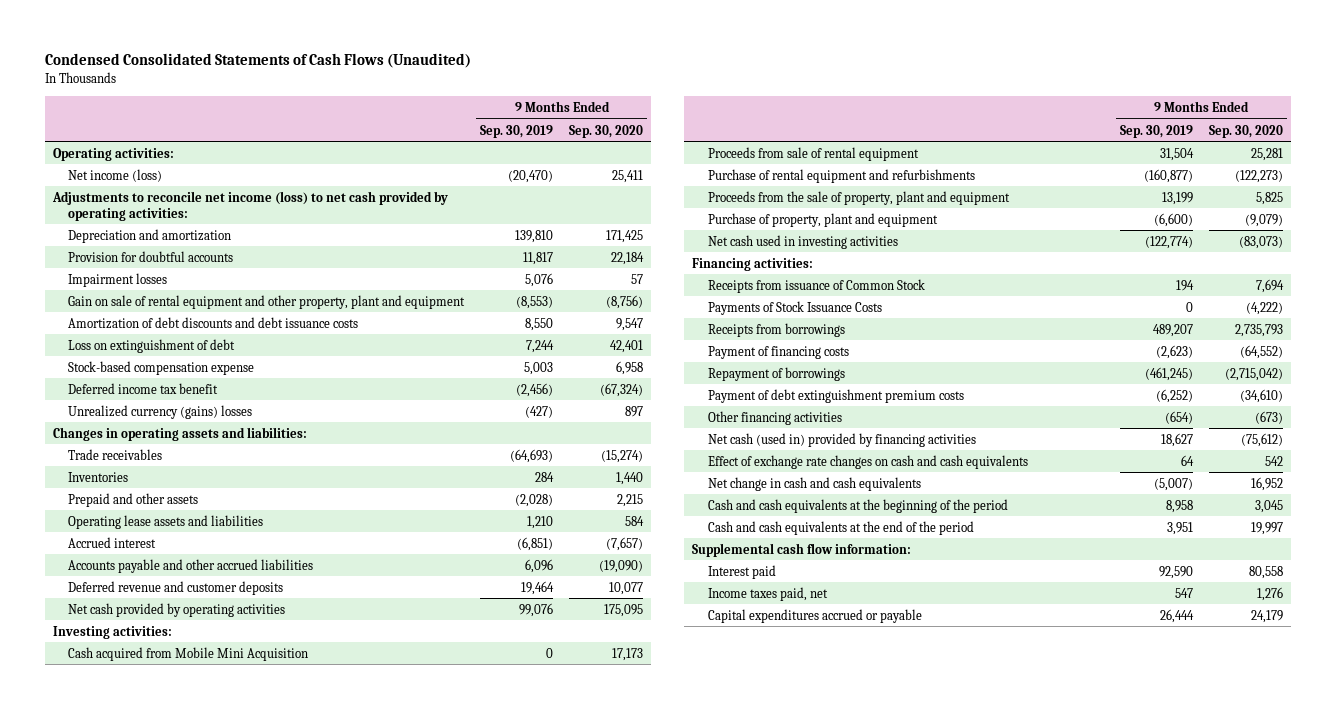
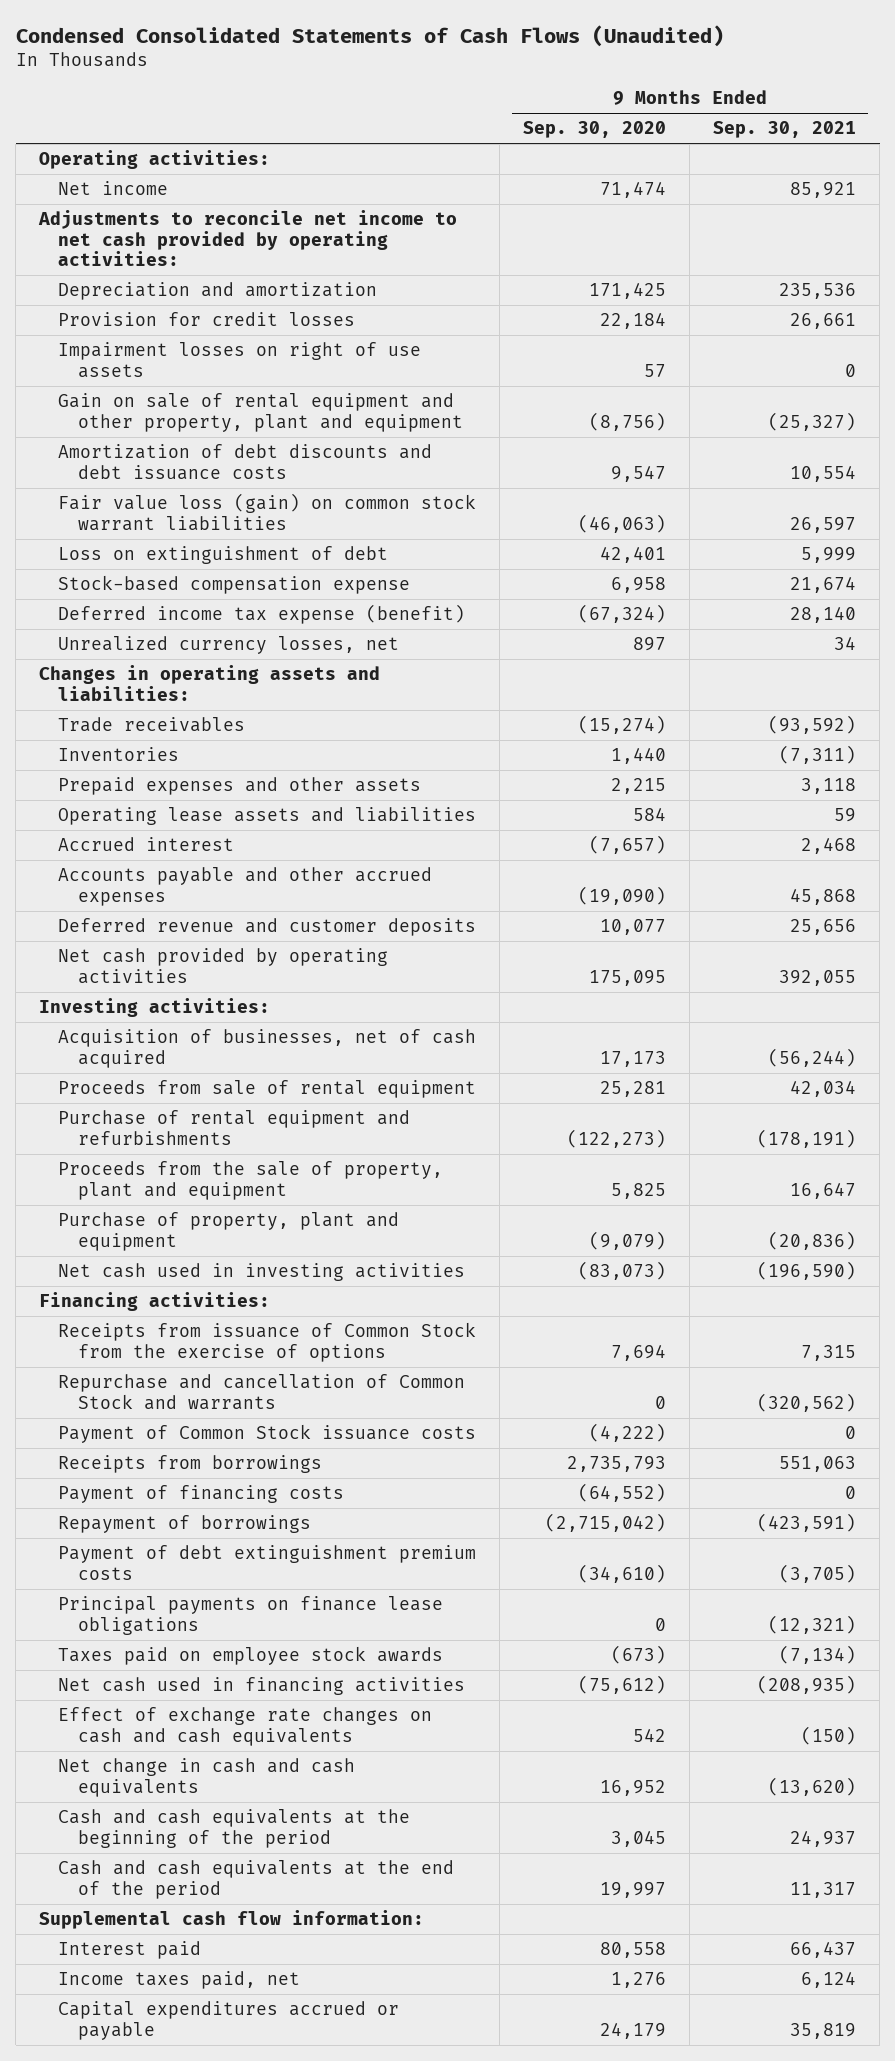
[480,124,554,138] Sep. 30, 2019 -> none
none -> [713,121,857,139] Sep. 30, 2021
[68,168,163,182] Net income (loss) -> [58,181,169,196] Net income
[612,169,644,183] 25,411 -> [600,181,667,199] 71,474
[52,190,449,221] Adjustments to reconcile net income (loss) to net cash provided by operating activities: -> [38,210,458,267] Adjustments to reconcile net income to net cash provided by operating activities:
[68,272,168,287] Impairment losses -> none
[68,250,234,262] Provision for doubtful accounts -> [58,312,356,327] Provision for credit losses
none -> [58,342,422,378] Impairment losses on right of use assets
none -> [58,493,477,531] Fair value loss (gain) on common stock warrant liabilities
[68,382,219,394] Deferred income tax benefit -> [58,604,466,625] Deferred income tax expense (benefit)
[68,404,253,419] Unrealized currency (gains) losses -> [58,636,400,655] Unrealized currency losses, net
[68,492,199,507] Prepaid and other assets -> [58,777,422,796] Prepaid expenses and other assets
[68,558,314,573] Accounts payable and other accrued liabilities -> [58,867,433,906] Accounts payable and other accrued expenses
[68,646,309,661] Cash acquired from Mobile Mini Acquisition -> [58,1029,477,1068] Acquisition of businesses, net of cash acquired
[707,278,925,293] Receipts from issuance of Common Stock -> [58,1322,477,1362] Receipts from issuance of Common Stock from the exercise of options
none -> [58,1374,466,1410] Repurchase and cancellation of Common Stock and warrants
[707,300,882,315] Payments of Stock Issuance Costs -> [58,1424,477,1444] Payment of Common Stock issuance costs
none -> [58,1596,444,1635] Principal payments on finance lease obligations
[707,410,842,425] Other financing activities -> [58,1646,444,1666] Taxes paid on employee stock awards
[707,432,976,447] Net cash (used in) provided by financing activities -> [58,1677,466,1696] Net cash used in financing activities

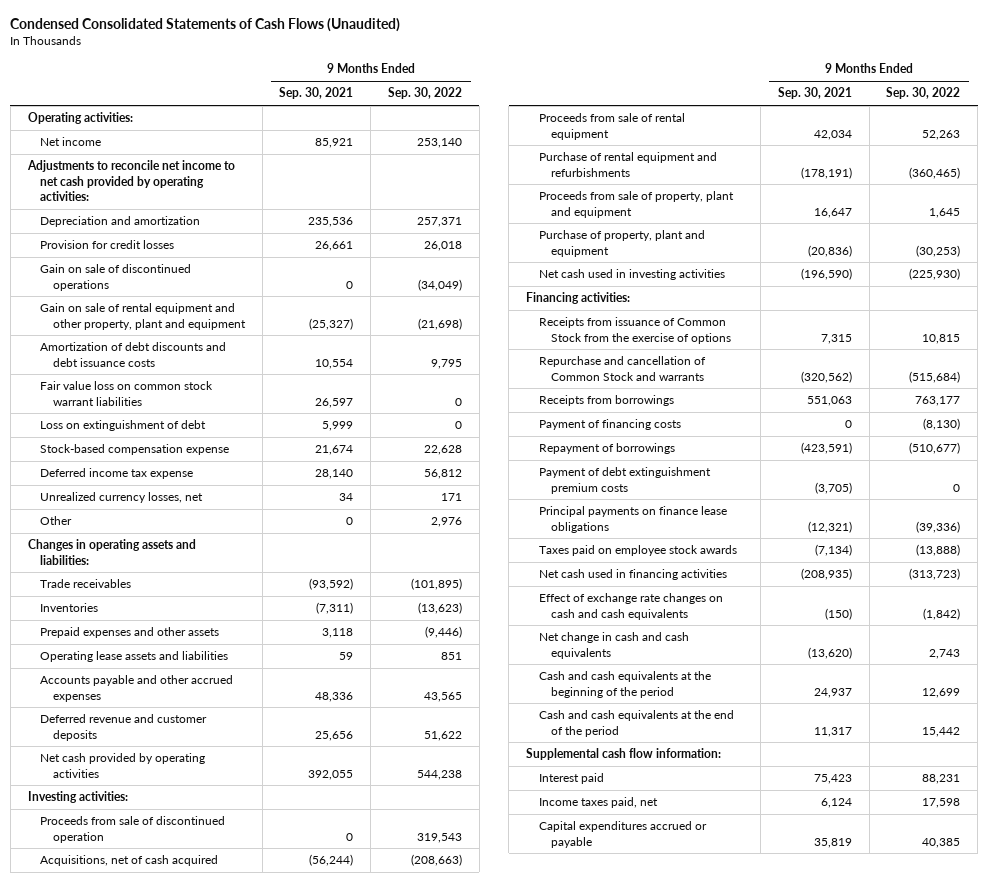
[523,121,667,139] Sep. 30, 2020 -> none
none -> [387,87,462,100] Sep. 30, 2022
[58,342,422,378] Impairment losses on right of use assets -> none
none -> [40,264,192,291] Gain on sale of discontinued operations
[58,493,477,531] Fair value loss (gain) on common stock warrant liabilities -> [40,381,214,406] Fair value loss on common stock warrant liabilities
[58,604,466,625] Deferred income tax expense (benefit) -> [40,468,194,480] Deferred income tax expense
none -> [40,516,73,526] Other
[58,837,235,852] Accrued interest -> none
[790,887,857,905] 45,868 -> [315,691,354,702] 48,336
none -> [40,816,226,843] Proceeds from sale of discontinued operation
[58,1029,477,1068] Acquisition of businesses, net of cash acquired -> [40,855,219,867] Acquisitions, net of cash acquired
[58,1161,444,1200] Proceeds from the sale of property, plant and equipment -> [538,191,734,218] Proceeds from sale of property, plant and equipment
[58,1424,477,1444] Payment of Common Stock issuance costs -> none
[790,1941,857,1959] 66,437 -> [813,774,852,785] 75,423

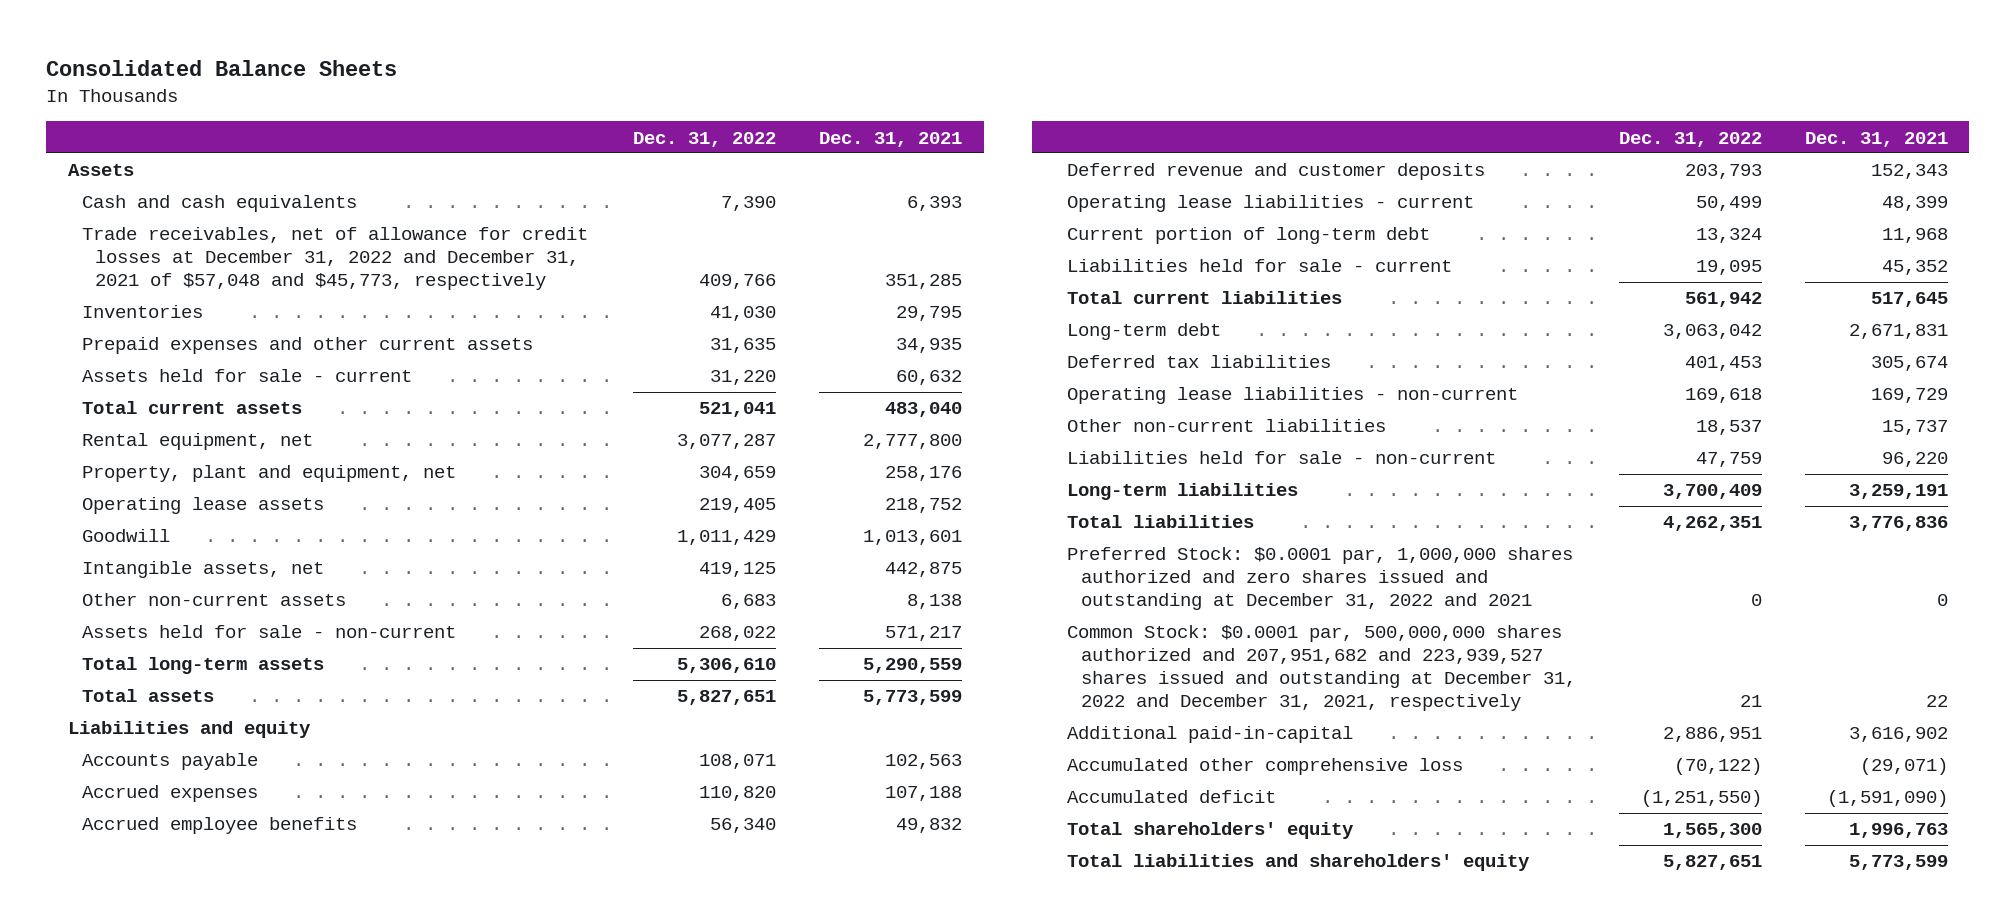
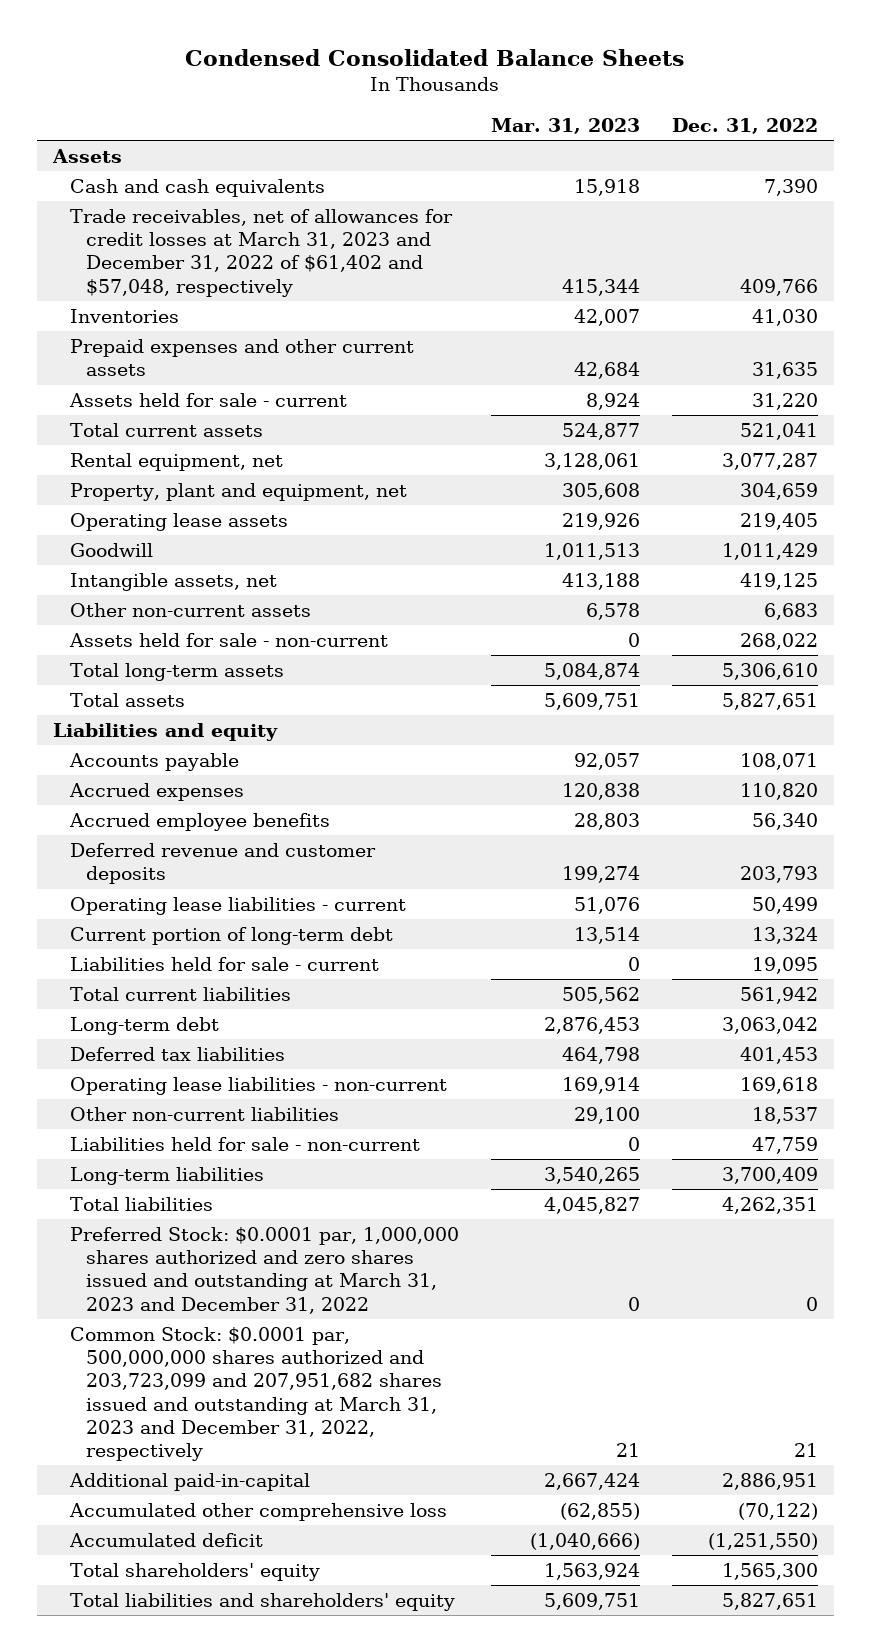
[46,60,398,77] Consolidated Balance Sheets -> [185,48,685,66] Condensed Consolidated Balance Sheets
[819,131,963,147] Dec. 31, 2021 -> none
none -> [490,117,640,134] Mar. 31, 2023
[81,227,588,291] Trade receivables, net of allowance for credit losses at December 31, 2022 and December 31, 2021 of $57,048 and $45,773, respectively -> [69,209,453,297] Trade receivables, net of allowances for credit losses at March 31, 2023 and December 31, 2022 of $61,402 and $57,048, respectively
[1067,547,1574,611] Preferred Stock: $0.0001 par, 1,000,000 shares authorized and zero shares issued and outstanding at December 31, 2022 and 2021 -> [69,1227,459,1314] Preferred Stock: $0.0001 par, 1,000,000 shares authorized and zero shares issued and outstanding at March 31, 2023 and December 31, 2022
[1067,625,1576,712] Common Stock: $0.0001 par, 500,000,000 shares authorized and 207,951,682 and 223,939,527 shares issued and outstanding at December 31, 2022 and December 31, 2021, respectively -> [69,1327,443,1462] Common Stock: $0.0001 par, 500,000,000 shares authorized and 203,723,099 and 207,951,682 shares issued and outstanding at March 31, 2023 and December 31, 2022, respectively

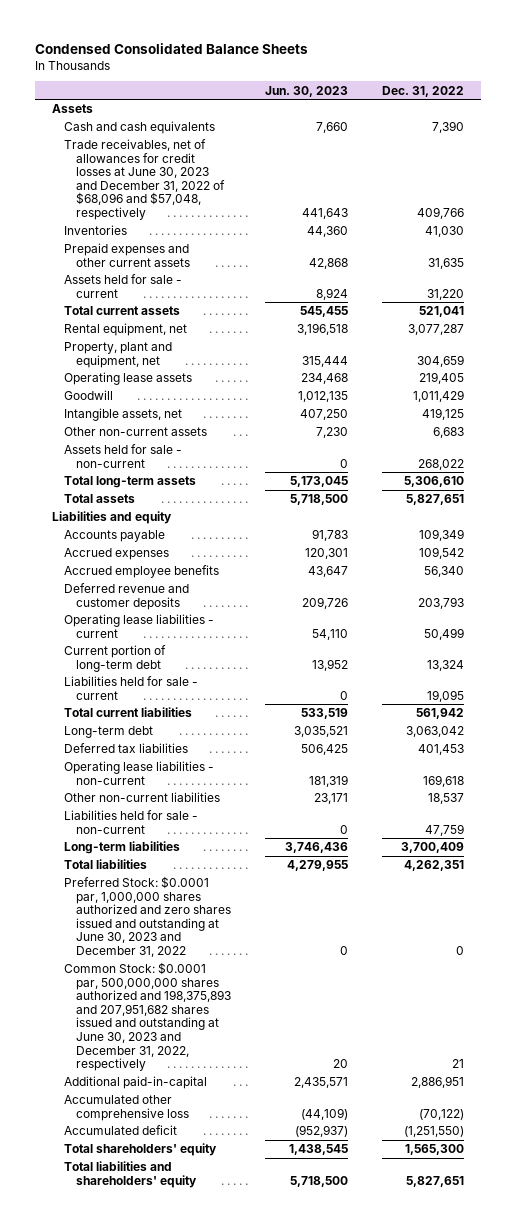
[490,117,640,134] Mar. 31, 2023 -> none
none -> [264,85,348,97] Jun. 30, 2023
[69,209,453,297] Trade receivables, net of allowances for credit losses at March 31, 2023 and December 31, 2022 of $61,402 and $57,048, respectively -> [64,139,225,221] Trade receivables, net of allowances for credit losses at June 30, 2023 and December 31, 2022 of $68,096 and $57,048, respectively
[739,753,818,771] 108,071 -> [418,529,464,542] 109,349
[739,783,818,801] 110,820 -> [418,547,464,560] 109,542
[69,1227,459,1314] Preferred Stock: $0.0001 par, 1,000,000 shares authorized and zero shares issued and outstanding at March 31, 2023 and December 31, 2022 -> [64,876,231,958] Preferred Stock: $0.0001 par, 1,000,000 shares authorized and zero shares issued and outstanding at June 30, 2023 and December 31, 2022
[69,1327,443,1462] Common Stock: $0.0001 par, 500,000,000 shares authorized and 203,723,099 and 207,951,682 shares issued and outstanding at March 31, 2023 and December 31, 2022, respectively -> [64,962,231,1072] Common Stock: $0.0001 par, 500,000,000 shares authorized and 198,375,893 and 207,951,682 shares issued and outstanding at June 30, 2023 and December 31, 2022, respectively

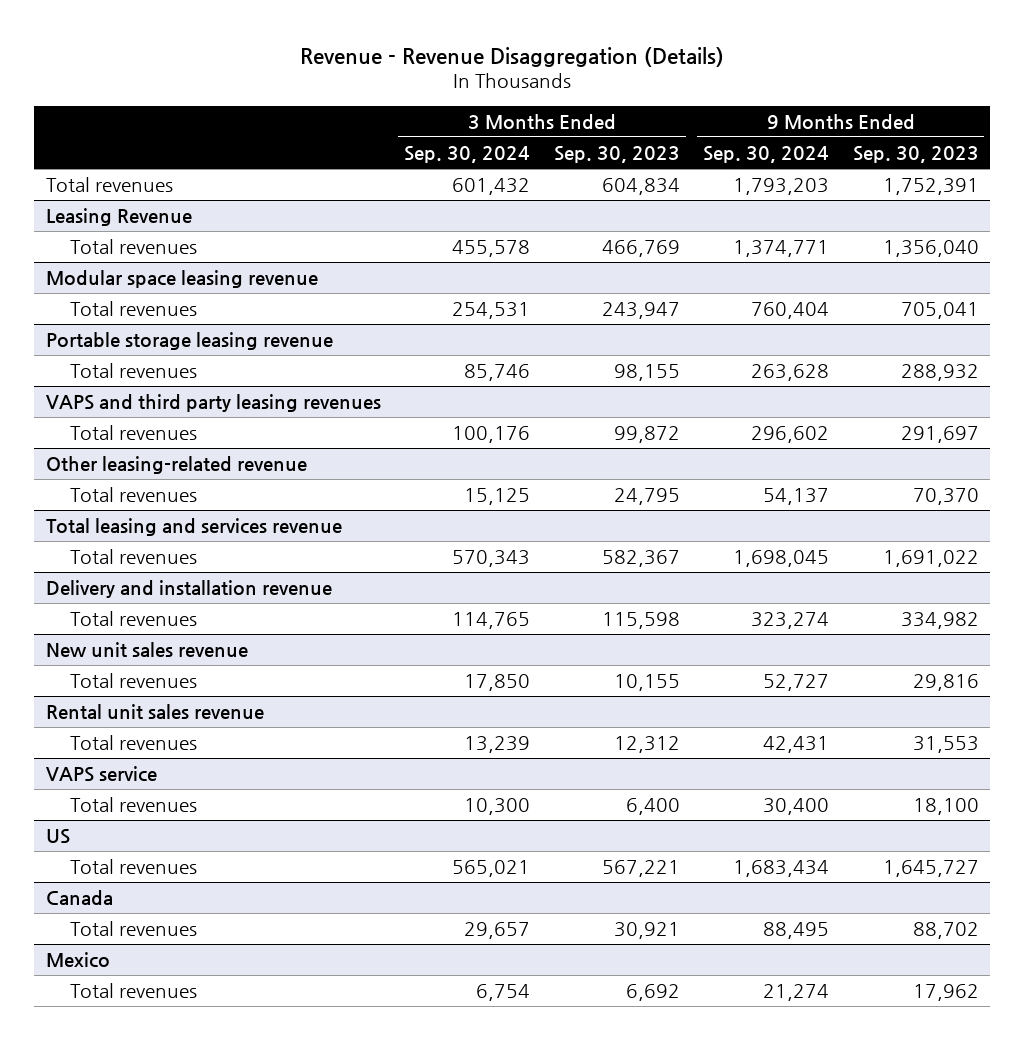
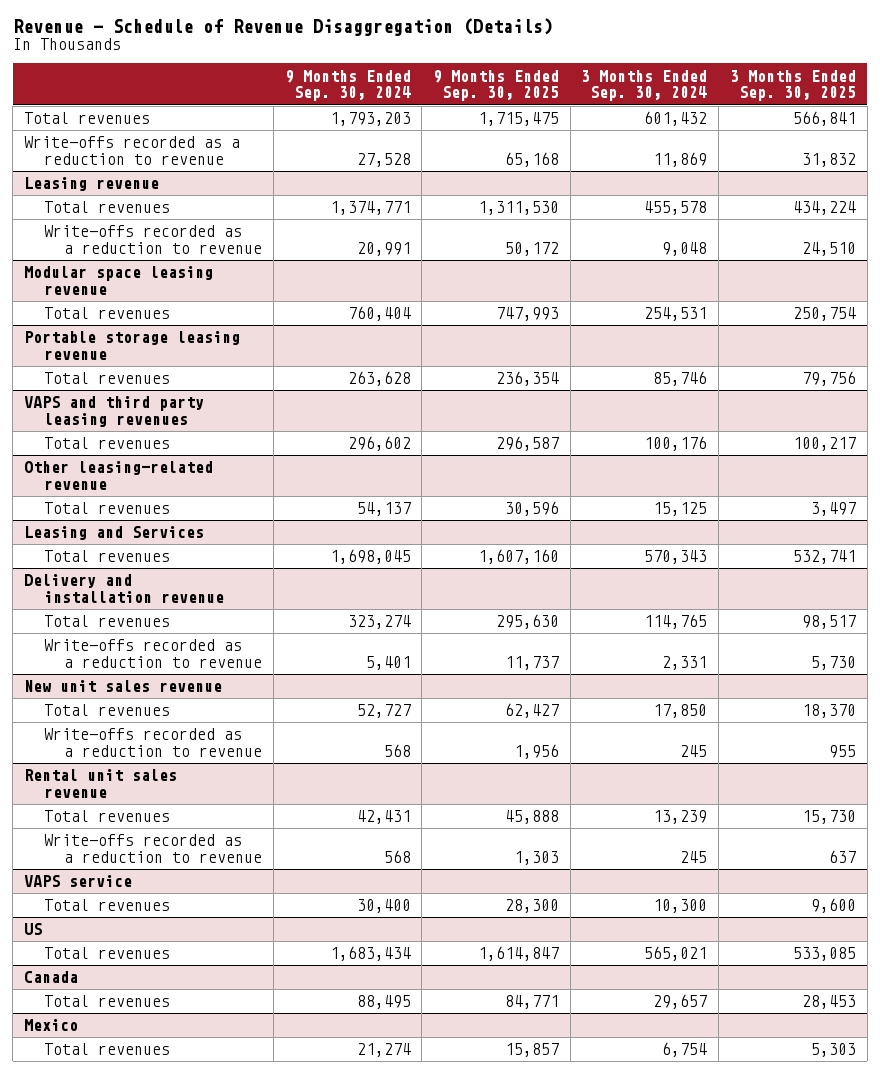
[300,46,725,67] Revenue - Revenue Disaggregation (Details) -> [12,17,553,36] Revenue - Schedule of Revenue Disaggregation (Details)
[553,145,680,163] Sep. 30, 2023 -> none
[852,145,979,163] Sep. 30, 2023 -> none
none -> [433,69,560,102] 9 Months Ended Sep. 30, 2025
none -> [729,69,856,102] 3 Months Ended Sep. 30, 2025
none -> [23,136,240,166] Write-offs recorded as a reduction to revenue
[45,208,192,227] Leasing Revenue -> [23,177,159,192] Leasing revenue
none -> [43,225,263,255] Write-offs recorded as a reduction to revenue
[45,518,342,537] Total leasing and services revenue -> [23,526,204,541] Leasing and Services
none -> [43,639,263,669] Write-offs recorded as a reduction to revenue
none -> [43,728,263,758] Write-offs recorded as a reduction to revenue
none -> [43,834,263,864] Write-offs recorded as a reduction to revenue

